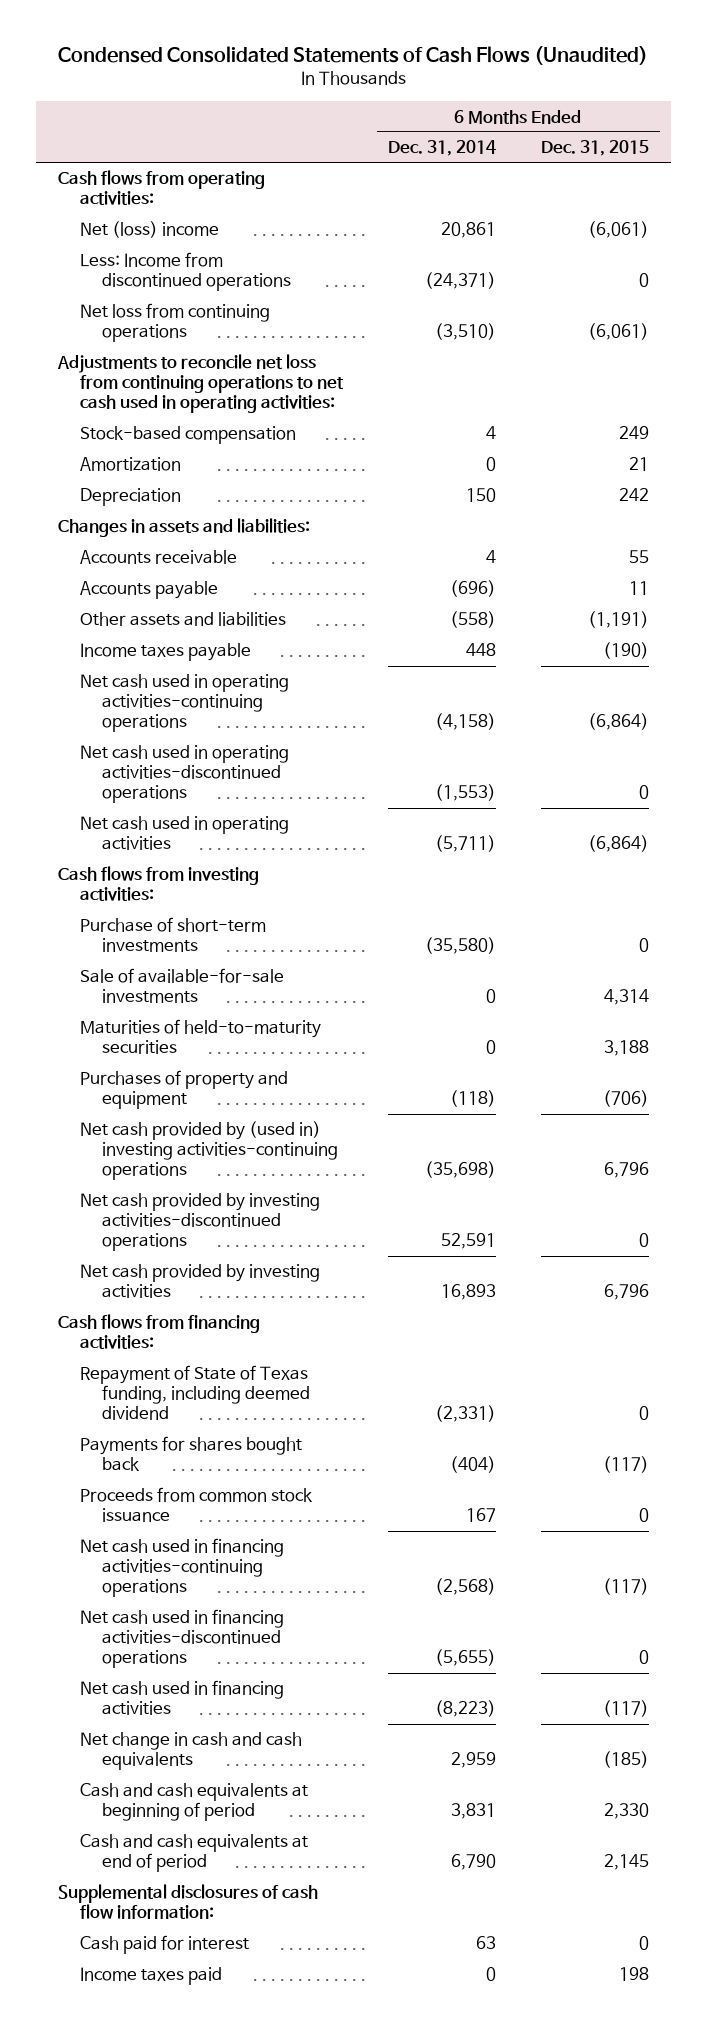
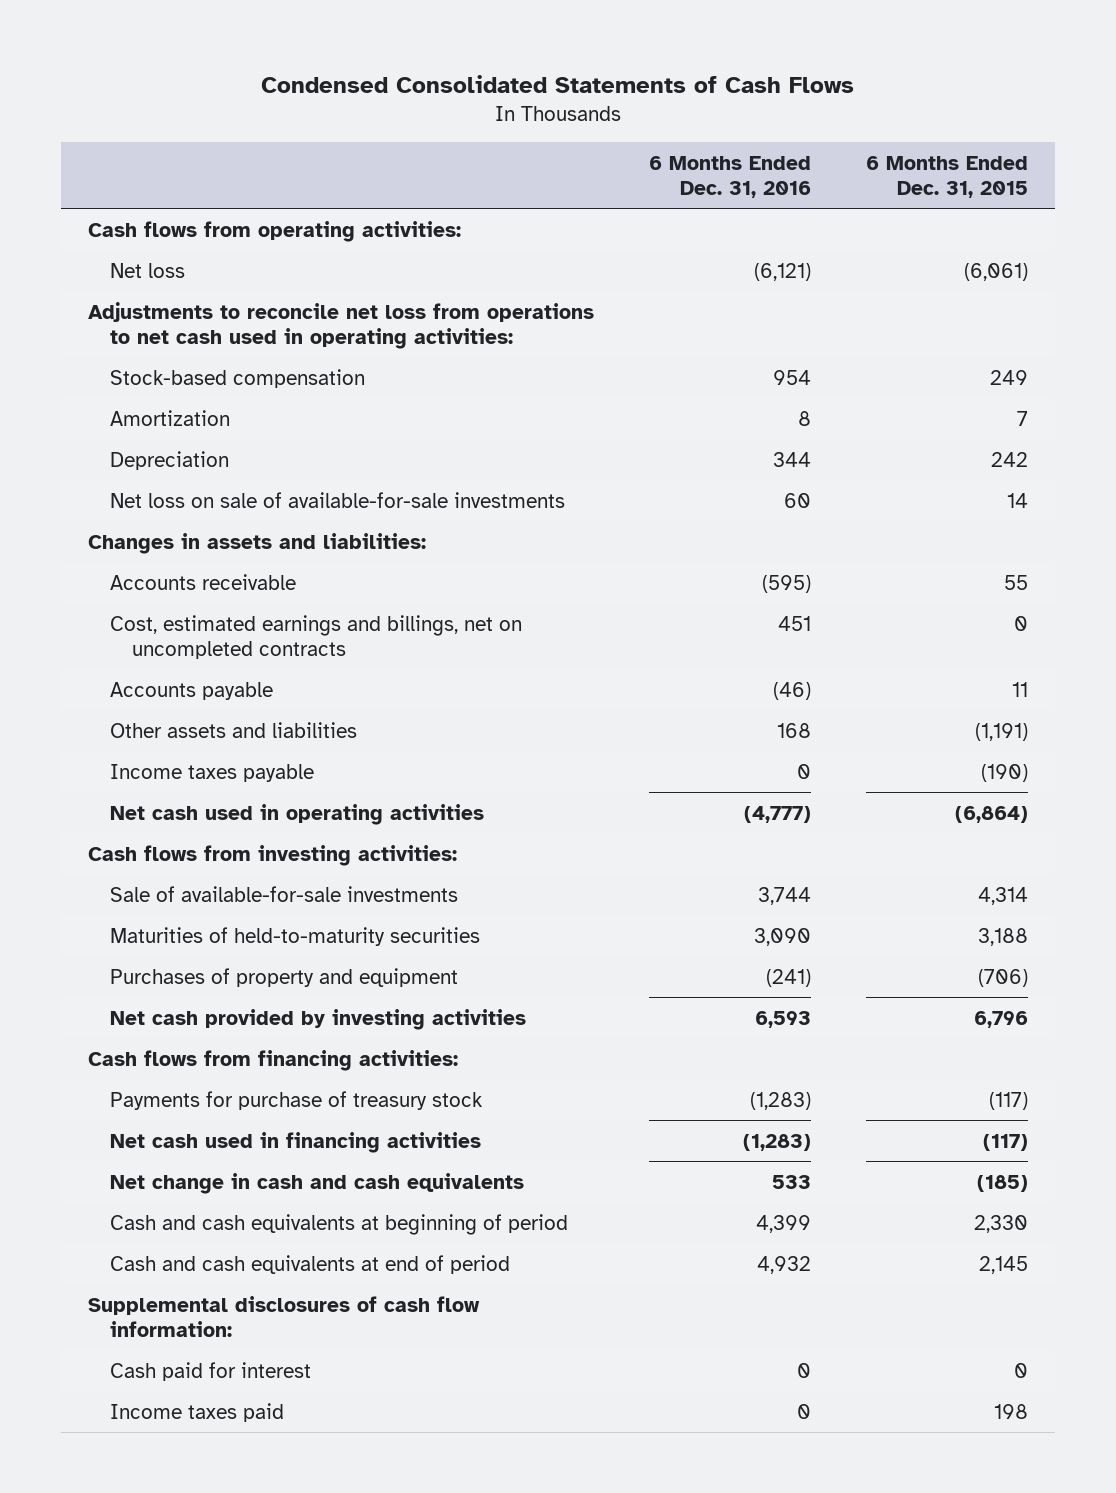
[58,45,649,65] Condensed Consolidated Statements of Cash Flows (Unaudited) -> [261,75,855,94] Condensed Consolidated Statements of Cash Flows
[387,140,496,157] Dec. 31, 2014 -> none
none -> [649,155,812,198] 6 Months Ended Dec. 31, 2016
[80,252,292,292] Less: Income from discontinued operations -> none
[80,303,271,343] Net loss from continuing operations -> none
[80,221,220,239] Net (loss) income -> [110,262,186,278] Net loss
[57,354,345,414] Adjustments to reconcile net loss from continuing operations to net cash used in operating activities: -> [88,301,595,349] Adjustments to reconcile net loss from operations to net cash used in operating activities:
[628,457,649,472] 21 -> [1017,410,1029,426] 7
none -> [110,491,566,508] Net loss on sale of available-for-sale investments
none -> [110,614,523,659] Cost, estimated earnings and billings, net on uncompleted contracts
[80,674,290,733] Net cash used in operating activities-continuing operations -> none
[80,745,290,804] Net cash used in operating activities-discontinued operations -> none
[80,917,267,953] Purchase of short-term investments -> none
[80,1121,339,1181] Net cash provided by (used in) investing activities-continuing operations -> none
[80,1193,321,1252] Net cash provided by investing activities-discontinued operations -> none
[80,1365,311,1421] Repayment of State of Texas funding, including deemed dividend -> none
[80,1487,314,1523] Proceeds from common stock issuance -> none
[80,1538,285,1598] Net cash used in financing activities-continuing operations -> none
[80,1609,285,1669] Net cash used in financing activities-discontinued operations -> none
[80,1436,303,1472] Payments for shares bought back -> [110,1090,484,1110] Payments for purchase of treasury stock

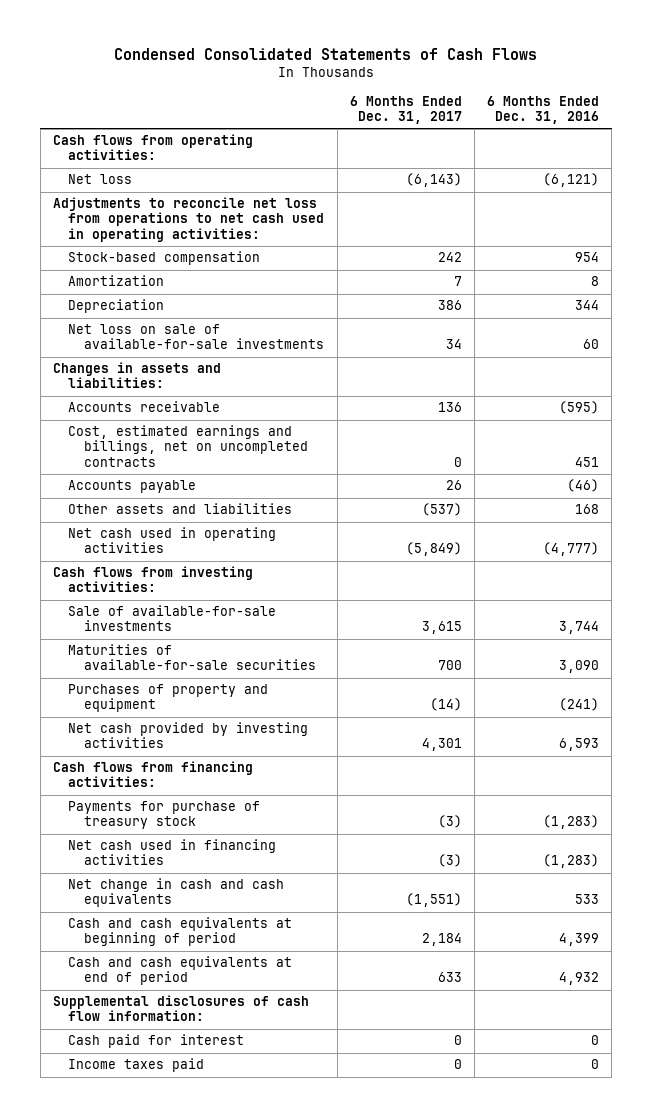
[866,155,1029,198] 6 Months Ended Dec. 31, 2015 -> none
none -> [349,96,462,125] 6 Months Ended Dec. 31, 2017
[110,763,315,782] Income taxes payable -> none
[110,926,481,946] Maturities of held-to-maturity securities -> none
none -> [68,644,317,671] Maturities of available-for-sale securities

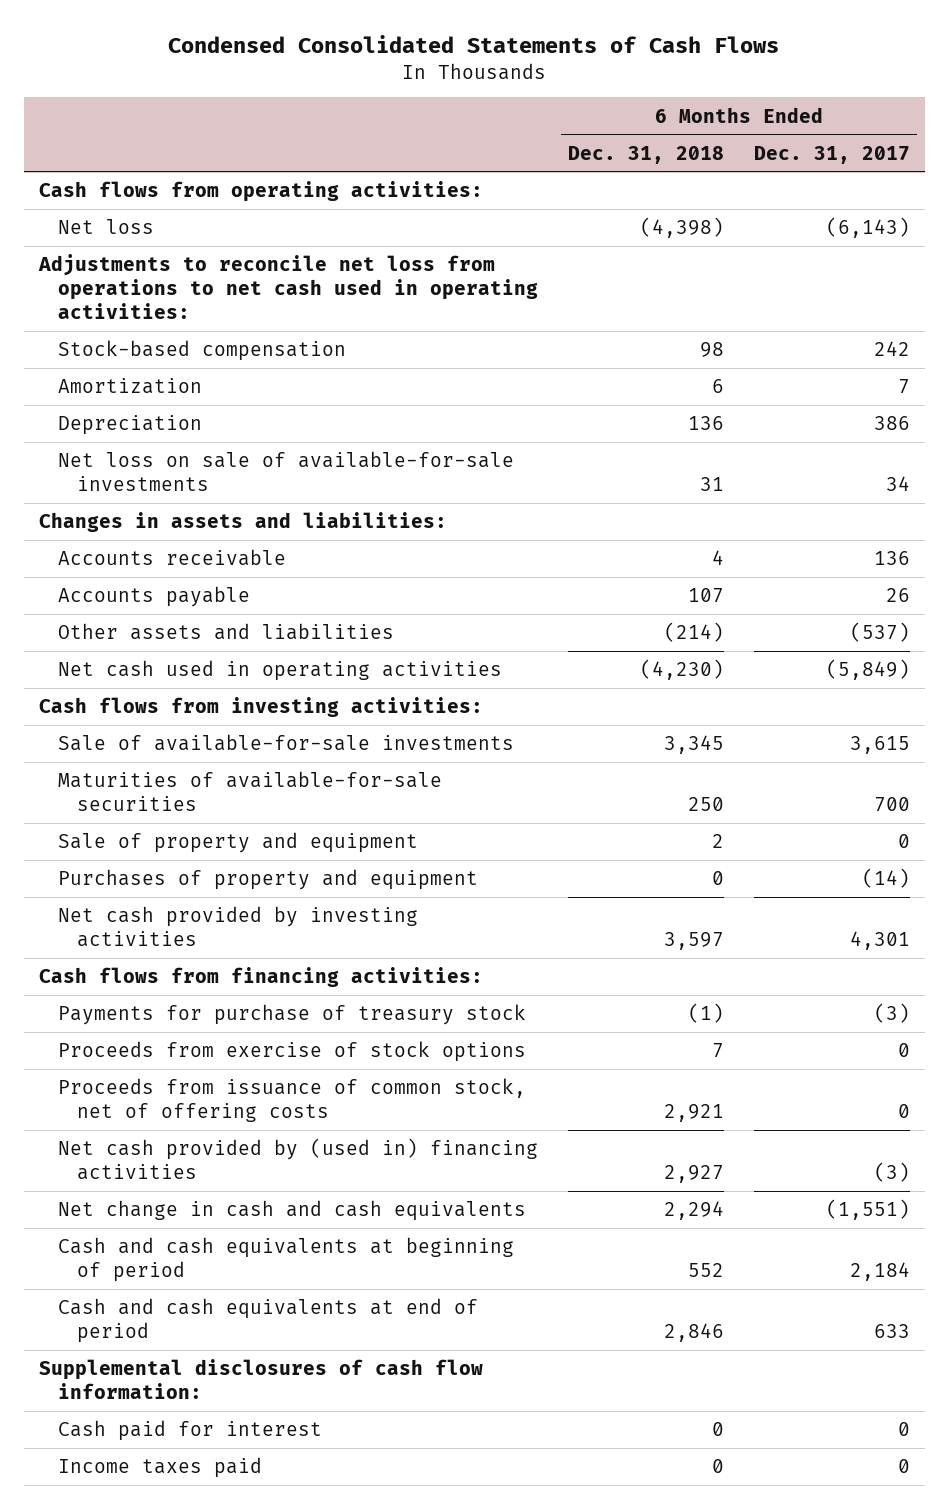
[487,96,600,125] 6 Months Ended Dec. 31, 2016 -> none
none -> [567,145,724,164] Dec. 31, 2018
[68,425,309,467] Cost, estimated earnings and billings, net on uncompleted contracts -> none
none -> [58,832,419,854] Sale of property and equipment
none -> [58,1041,527,1063] Proceeds from exercise of stock options
none -> [58,1078,527,1123] Proceeds from issuance of common stock, net of offering costs
[68,839,277,866] Net cash used in financing activities -> [58,1138,539,1181] Net cash provided by (used in) financing activities

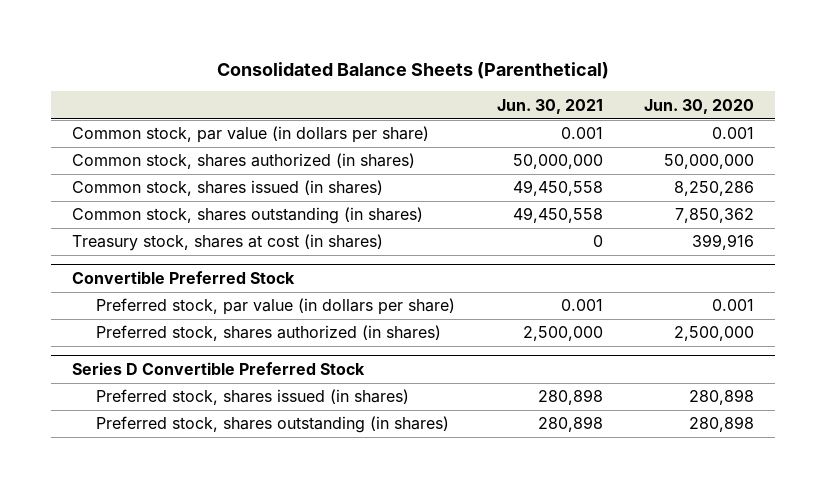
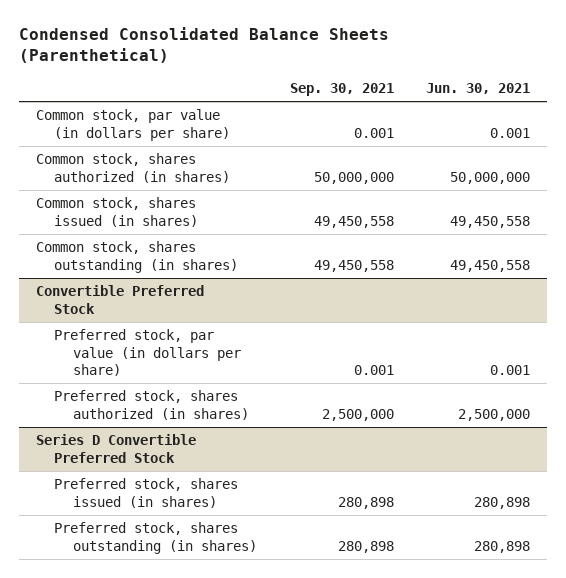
[217,61,610,79] Consolidated Balance Sheets (Parenthetical) -> [19,27,390,64] Condensed Consolidated Balance Sheets (Parenthetical)
[644,98,755,114] Jun. 30, 2020 -> none
none -> [289,83,394,97] Sep. 30, 2021
[71,234,383,252] Treasury stock, shares at cost (in shares) -> none

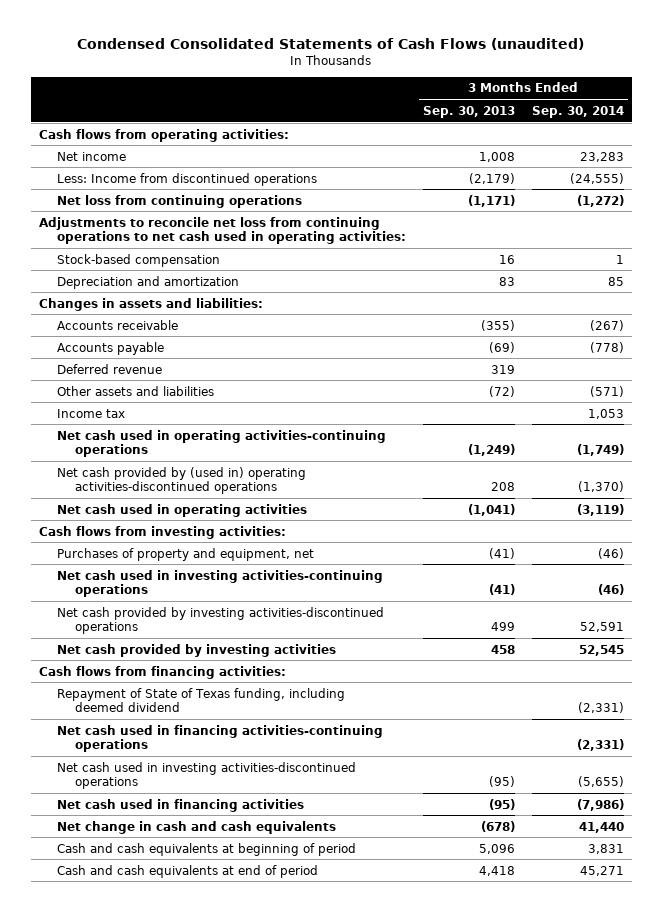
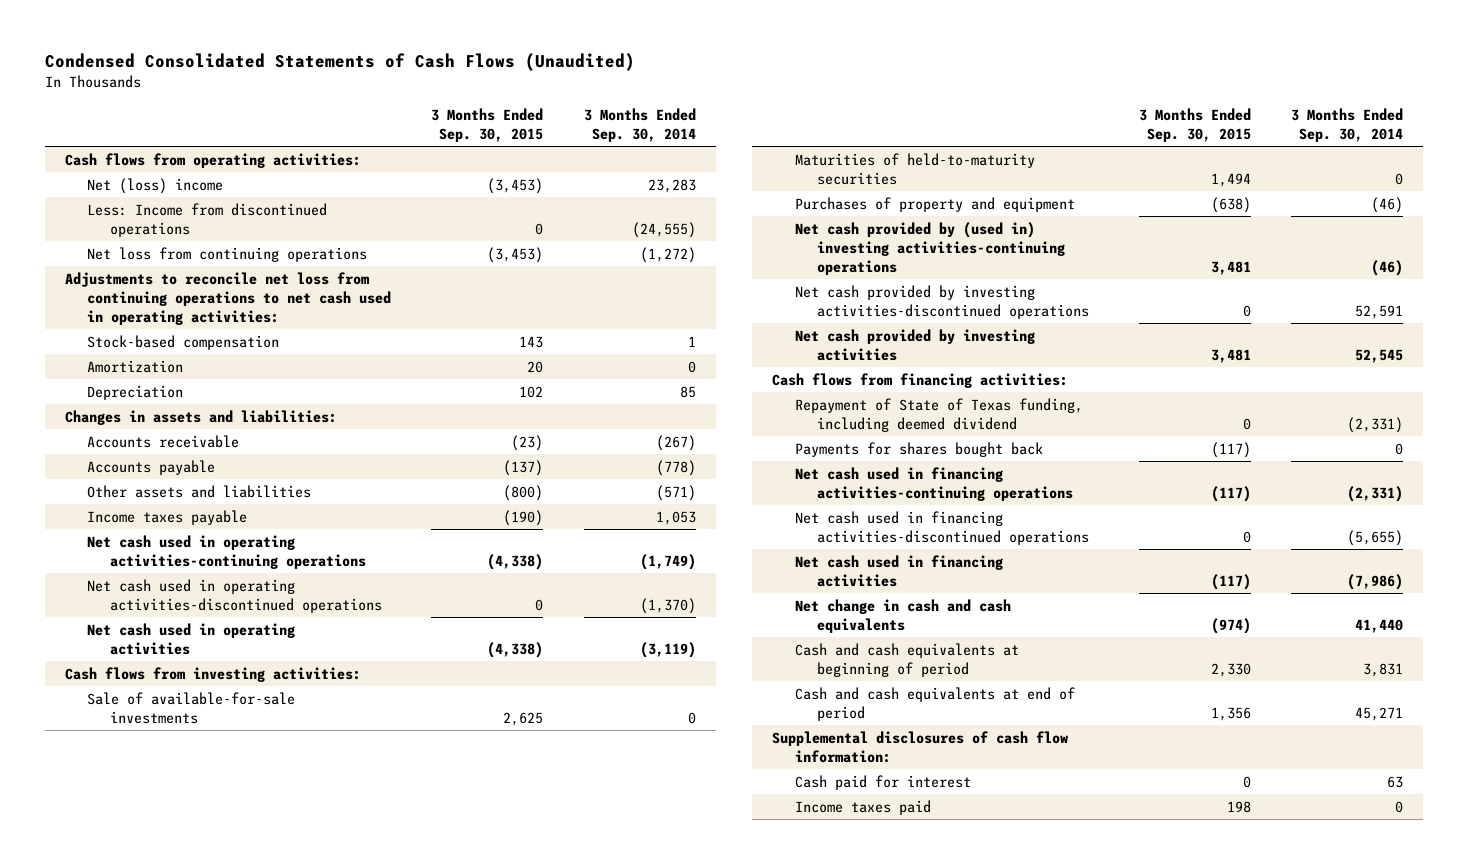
[77,37,585,50] Condensed Consolidated Statements of Cash Flows (unaudited) -> [44,53,635,72] Condensed Consolidated Statements of Cash Flows (Unaudited)
[422,105,515,118] Sep. 30, 2013 -> none
none -> [431,107,544,142] 3 Months Ended Sep. 30, 2015
[57,151,127,161] Net income -> [87,177,224,194] Net (loss) income
[57,275,240,289] Depreciation and amortization -> none
none -> [87,359,184,373] Amortization
none -> [87,384,184,400] Depreciation
[57,363,163,374] Deferred revenue -> none
[57,408,126,418] Income tax -> [87,509,248,525] Income taxes payable
[57,466,307,494] Net cash provided by (used in) operating activities-discontinued operations -> [87,578,382,613] Net cash used in operating activities-discontinued operations
none -> [87,691,296,724] Sale of available-for-sale investments
none -> [794,152,1035,185] Maturities of held-to-maturity securities
[57,547,315,561] Purchases of property and equipment, net -> [794,196,1075,212] Purchases of property and equipment
[57,569,384,597] Net cash used in investing activities-continuing operations -> [794,221,1066,275] Net cash provided by (used in) investing activities-continuing operations
none -> [794,441,1043,457] Payments for shares bought back
[57,761,357,789] Net cash used in investing activities-discontinued operations -> [794,510,1090,545] Net cash used in financing activities-discontinued operations
none -> [772,730,1069,763] Supplemental disclosures of cash flow information:
none -> [794,774,971,790] Cash paid for interest
none -> [794,799,931,815] Income taxes paid

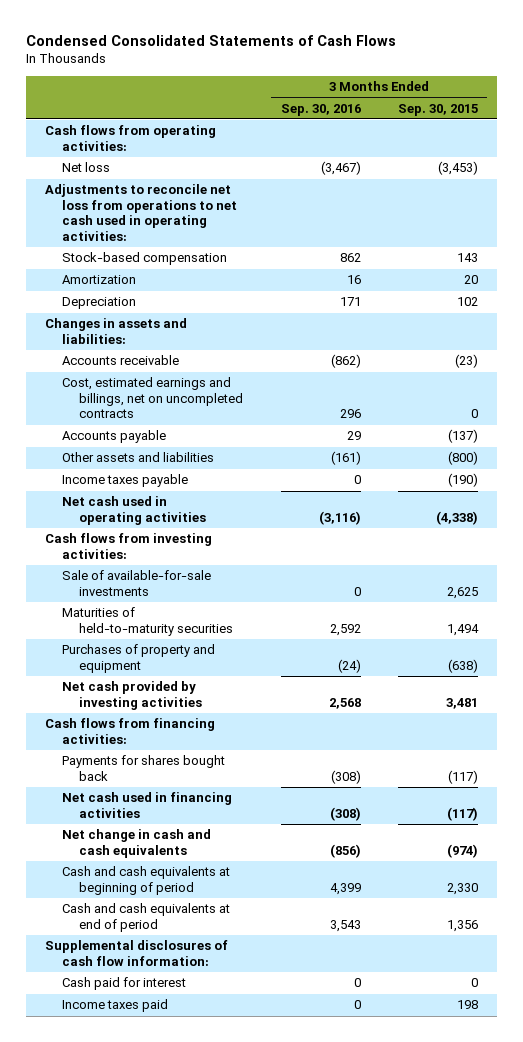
[44,53,635,72] Condensed Consolidated Statements of Cash Flows (Unaudited) -> [25,34,396,46] Condensed Consolidated Statements of Cash Flows
[583,107,696,142] 3 Months Ended Sep. 30, 2014 -> none
none -> [280,103,361,116] Sep. 30, 2016
[87,202,328,237] Less: Income from discontinued operations -> none
[87,246,368,262] Net loss from continuing operations -> none
[87,177,224,194] Net (loss) income -> [61,162,110,173] Net loss
[64,271,392,325] Adjustments to reconcile net loss from continuing operations to net cash used in operating activities: -> [44,184,237,241] Adjustments to reconcile net loss from operations to net cash used in operating activities:
none -> [61,377,244,419] Cost, estimated earnings and billings, net on uncompleted contracts
[87,534,366,569] Net cash used in operating activities-continuing operations -> none
[87,578,382,613] Net cash used in operating activities-discontinued operations -> none
[794,221,1066,275] Net cash provided by (used in) investing activities-continuing operations -> none
[794,284,1090,319] Net cash provided by investing activities-discontinued operations -> none
[794,397,1083,432] Repayment of State of Texas funding, including deemed dividend -> none
[794,466,1074,501] Net cash used in financing activities-continuing operations -> none
[794,510,1090,545] Net cash used in financing activities-discontinued operations -> none

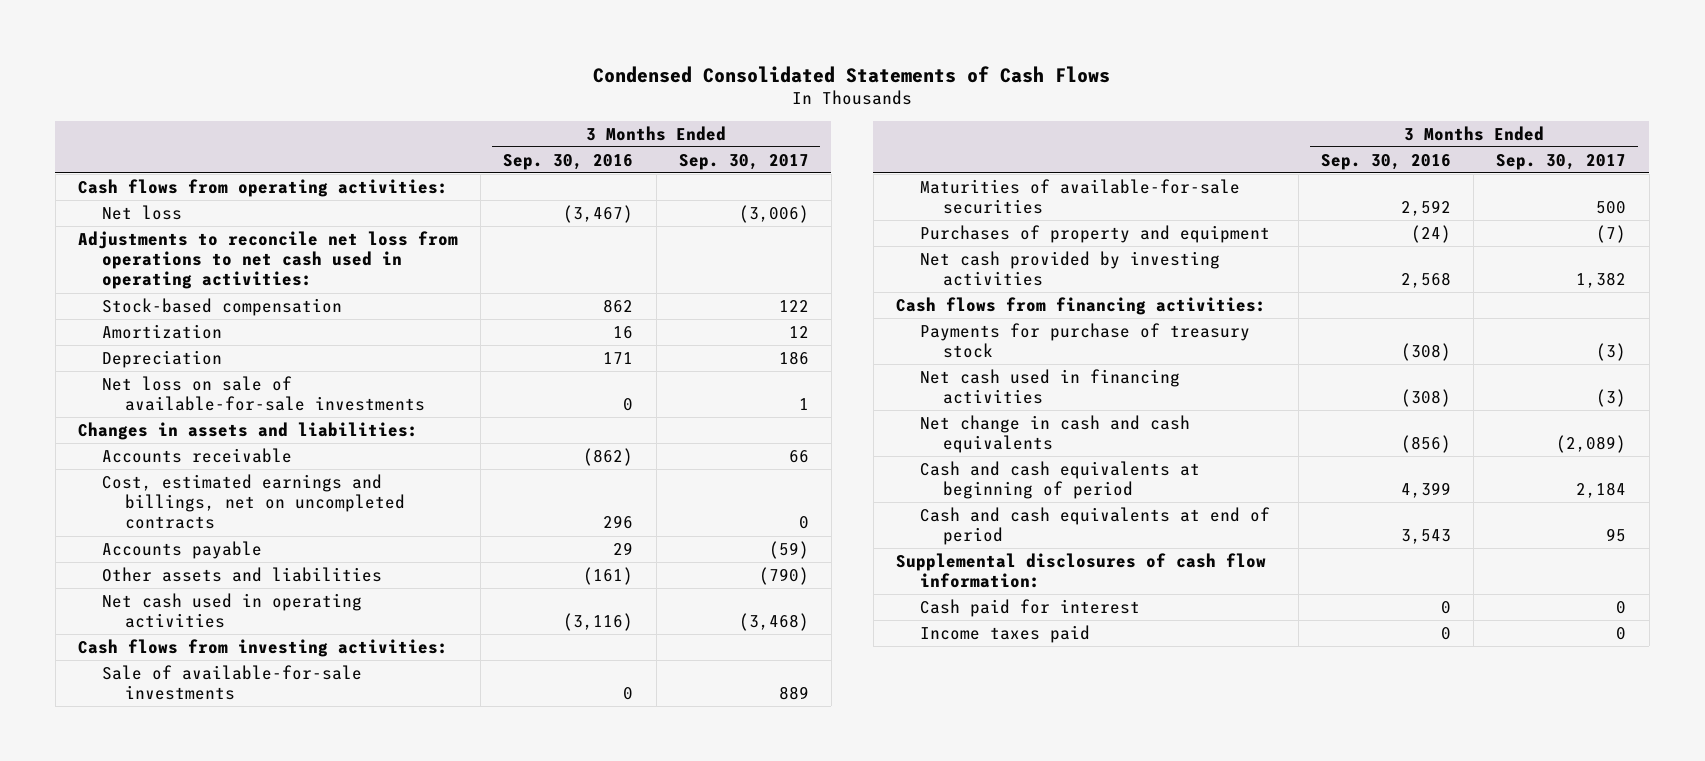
[398,103,479,116] Sep. 30, 2015 -> none
none -> [678,153,809,170] Sep. 30, 2017
none -> [101,375,426,412] Net loss on sale of available-for-sale investments
[61,474,188,488] Income taxes payable -> none
[61,607,234,636] Maturities of held-to-maturity securities -> [919,178,1240,215] Maturities of available-for-sale securities
[61,755,225,781] Payments for shares bought back -> [919,322,1250,359] Payments for purchase of treasury stock

